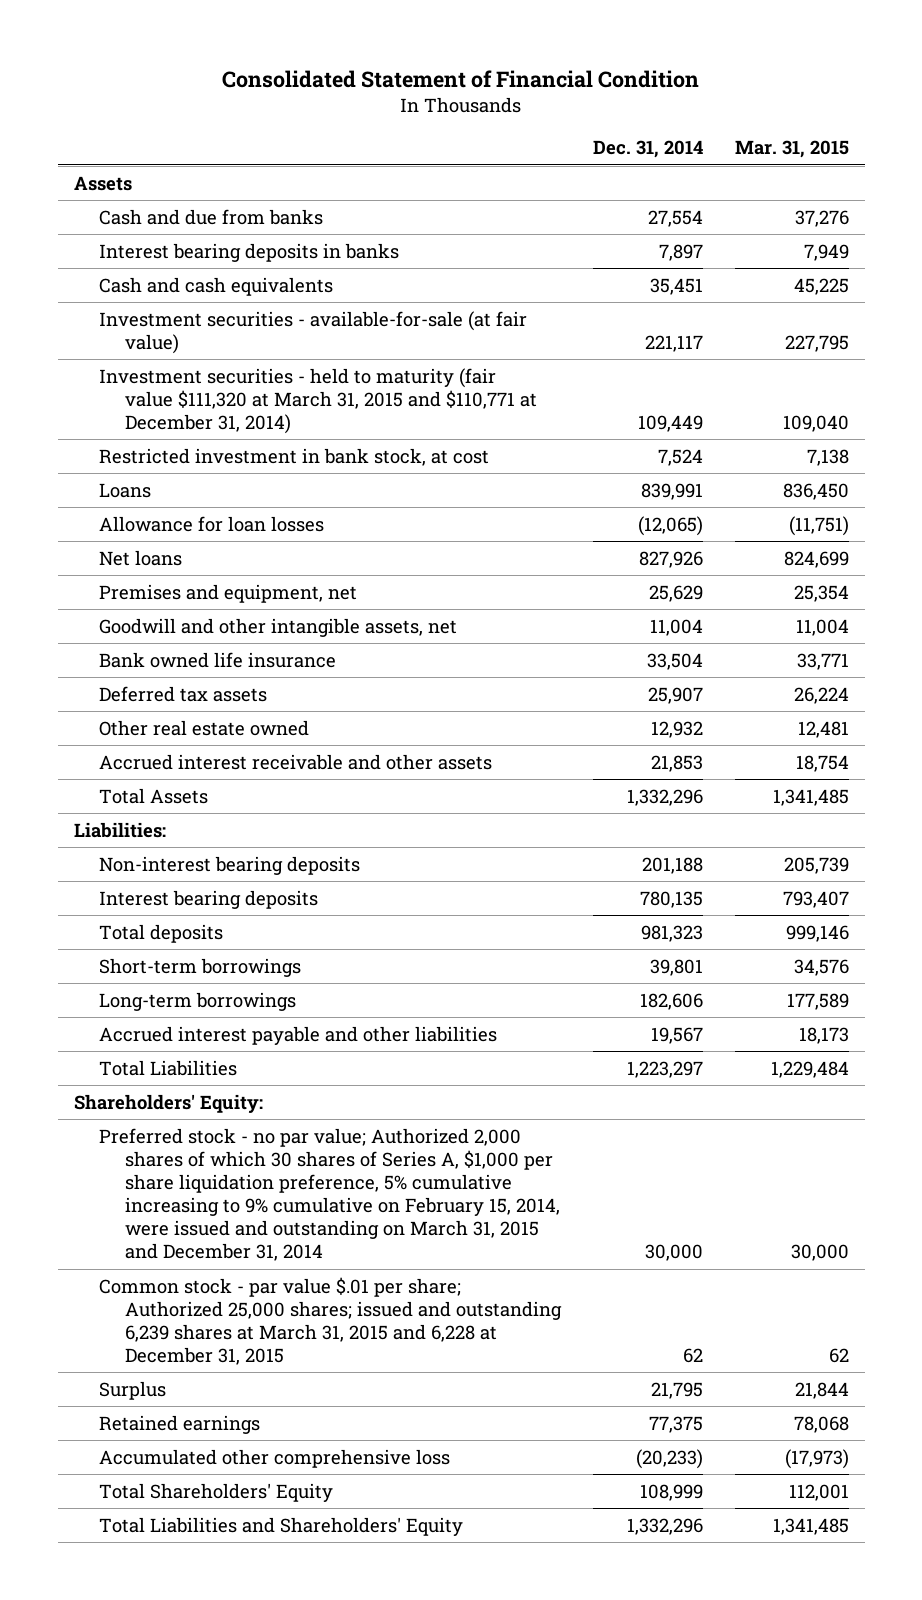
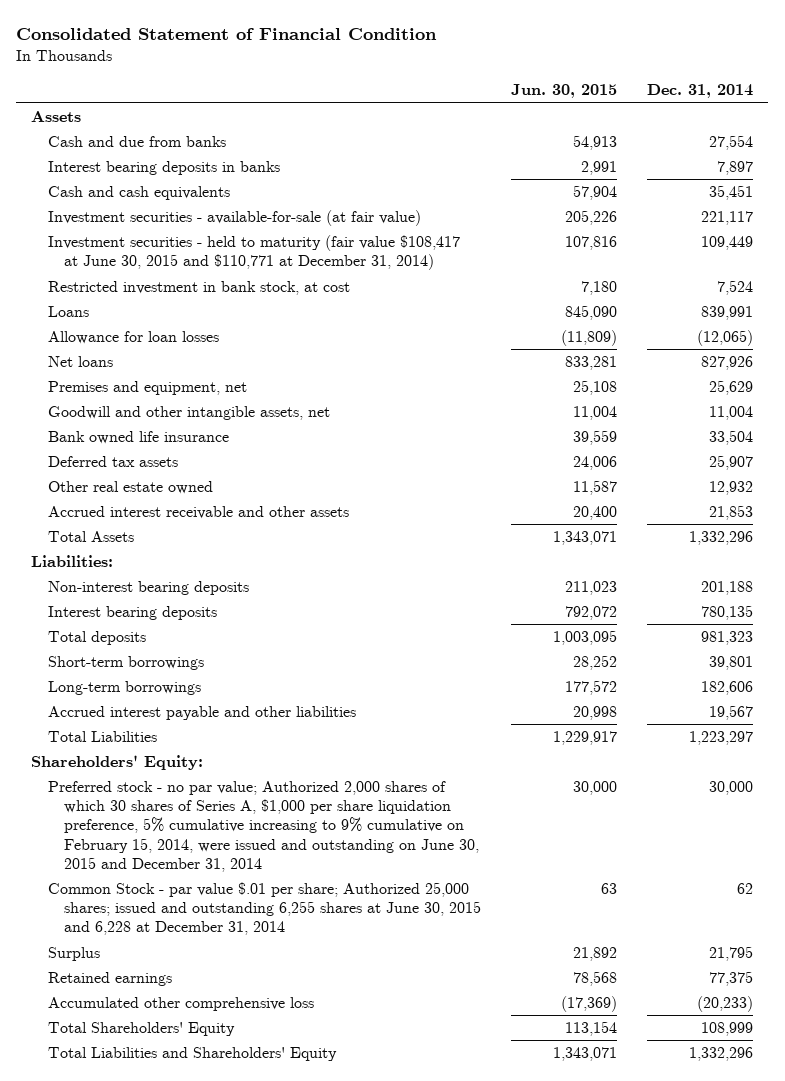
[734,140,849,159] Mar. 31, 2015 -> none
none -> [510,84,617,99] Jun. 30, 2015
[99,367,537,435] Investment securities - held to maturity (fair value $111,320 at March 31, 2015 and $110,771 at December 31, 2014) -> [47,235,460,271] Investment securities - held to maturity (fair value $108,417 at June 30, 2015 and $110,771 at December 31, 2014)
[99,1127,560,1262] Preferred stock - no par value; Authorized 2,000 shares of which 30 shares of Series A, $1,000 per share liquidation preference, 5% cumulative increasing to 9% cumulative on February 15, 2014, were issued and outstanding on March 31, 2015 and December 31, 2014 -> [47,781,479,872] Preferred stock - no par value; Authorized 2,000 shares of which 30 shares of Series A, $1,000 per share liquidation preference, 5% cumulative increasing to 9% cumulative on February 15, 2014, were issued and outstanding on June 30, 2015 and December 31, 2014
[99,1276,562,1366] Common stock - par value $.01 per share; Authorized 25,000 shares; issued and outstanding 6,239 shares at March 31, 2015 and 6,228 at December 31, 2015 -> [47,882,481,936] Common Stock - par value $.01 per share; Authorized 25,000 shares; issued and outstanding 6,255 shares at June 30, 2015 and 6,228 at December 31, 2014

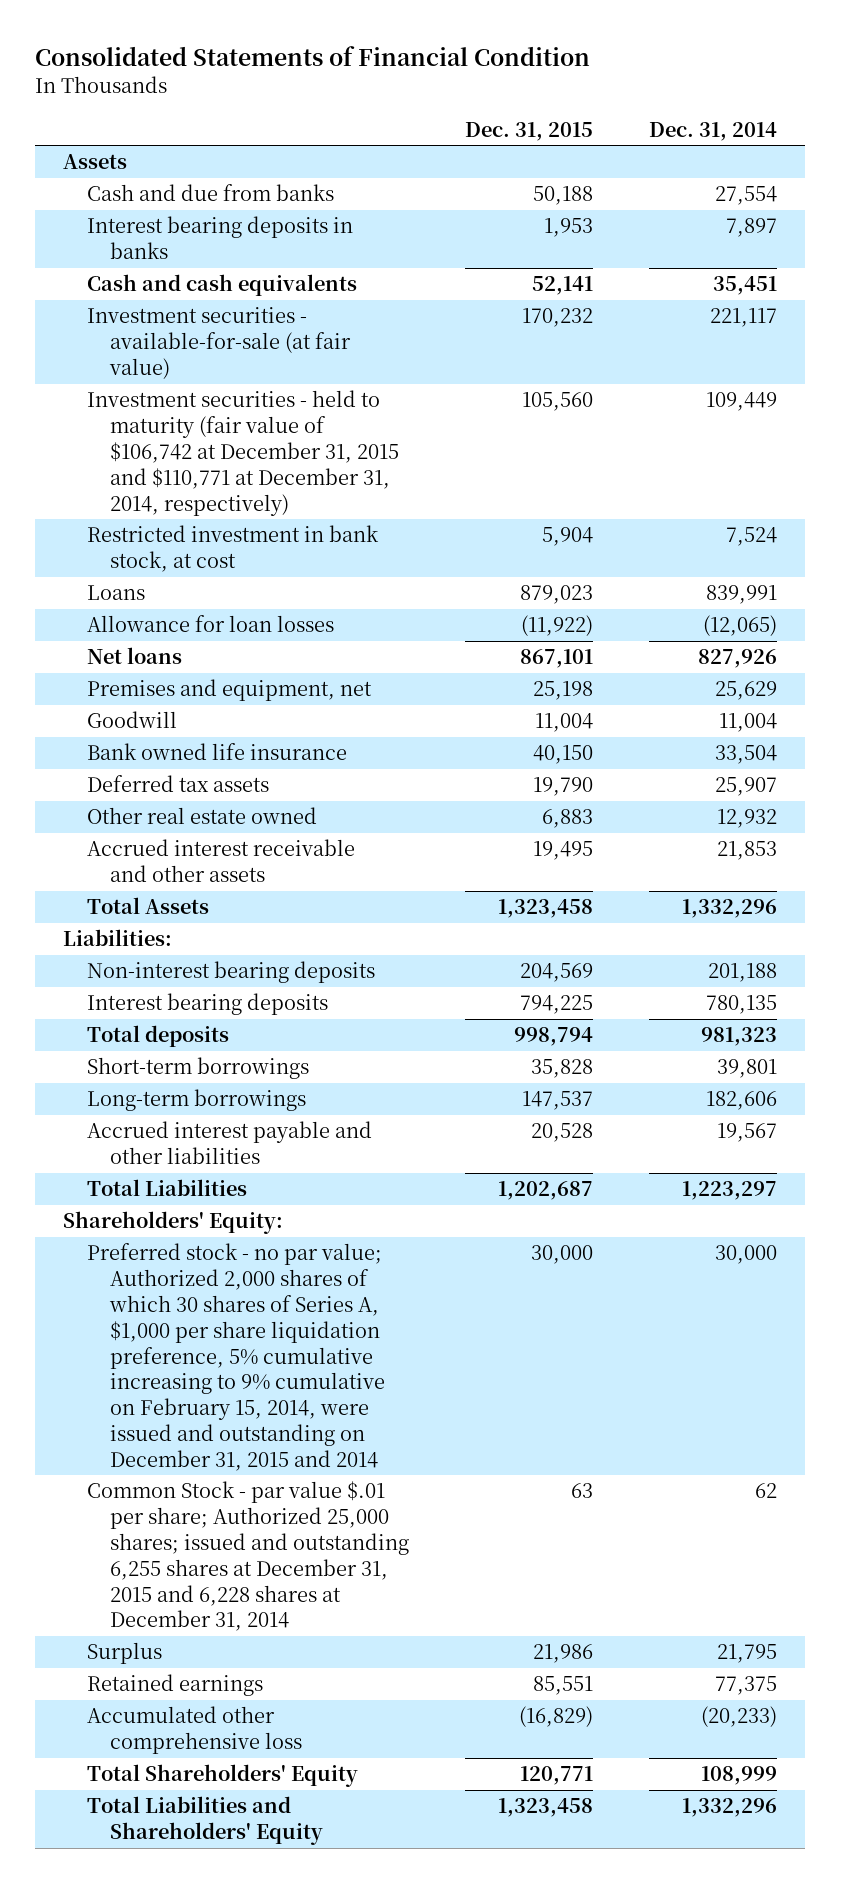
[16,28,438,41] Consolidated Statement of Financial Condition -> [35,46,591,67] Consolidated Statements of Financial Condition
[510,84,617,99] Jun. 30, 2015 -> none
none -> [465,121,594,141] Dec. 31, 2015
[47,235,460,271] Investment securities - held to maturity (fair value $108,417 at June 30, 2015 and $110,771 at December 31, 2014) -> [86,390,400,516] Investment securities - held to maturity (fair value of $106,742 at December 31, 2015 and $110,771 at December 31, 2014, respectively)
[47,406,330,421] Goodwill and other intangible assets, net -> [86,711,177,729] Goodwill
[47,781,479,872] Preferred stock - no par value; Authorized 2,000 shares of which 30 shares of Series A, $1,000 per share liquidation preference, 5% cumulative increasing to 9% cumulative on February 15, 2014, were issued and outstanding on June 30, 2015 and December 31, 2014 -> [86,1243,386,1471] Preferred stock - no par value; Authorized 2,000 shares of which 30 shares of Series A, $1,000 per share liquidation preference, 5% cumulative increasing to 9% cumulative on February 15, 2014, were issued and outstanding on December 31, 2015 and 2014
[47,882,481,936] Common Stock - par value $.01 per share; Authorized 25,000 shares; issued and outstanding 6,255 shares at June 30, 2015 and 6,228 at December 31, 2014 -> [86,1481,410,1632] Common Stock - par value $.01 per share; Authorized 25,000 shares; issued and outstanding 6,255 shares at December 31, 2015 and 6,228 shares at December 31, 2014

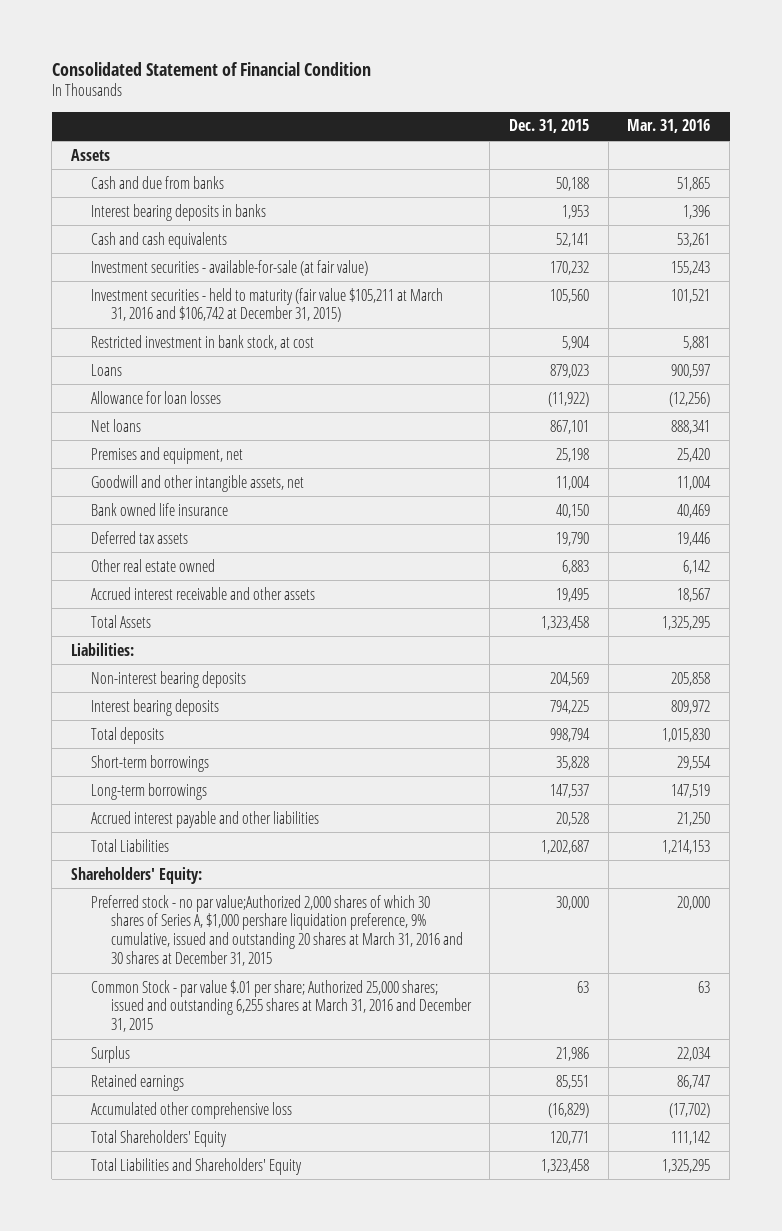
[35,46,591,67] Consolidated Statements of Financial Condition -> [51,61,371,76] Consolidated Statement of Financial Condition
[649,121,778,141] Dec. 31, 2014 -> none
none -> [627,119,711,134] Mar. 31, 2016
[86,390,400,516] Investment securities - held to maturity (fair value of $106,742 at December 31, 2015 and $110,771 at December 31, 2014, respectively) -> [90,287,443,323] Investment securities - held to maturity (fair value $105,211 at March 31, 2016 and $106,742 at December 31, 2015)
[86,711,177,729] Goodwill -> [90,474,304,492] Goodwill and other intangible assets, net
[86,1243,386,1471] Preferred stock - no par value; Authorized 2,000 shares of which 30 shares of Series A, $1,000 per share liquidation preference, 5% cumulative increasing to 9% cumulative on February 15, 2014, were issued and outstanding on December 31, 2015 and 2014 -> [90,894,463,967] Preferred stock - no par value;Authorized 2,000 shares of which 30 shares of Series A, $1,000 pershare liquidation preference, 9% cumulative, issued and outstanding 20 shares at March 31, 2016 and 30 shares at December 31, 2015
[86,1481,410,1632] Common Stock - par value $.01 per share; Authorized 25,000 shares; issued and outstanding 6,255 shares at December 31, 2015 and 6,228 shares at December 31, 2014 -> [90,979,472,1033] Common Stock - par value $.01 per share; Authorized 25,000 shares; issued and outstanding 6,255 shares at March 31, 2016 and December 31, 2015

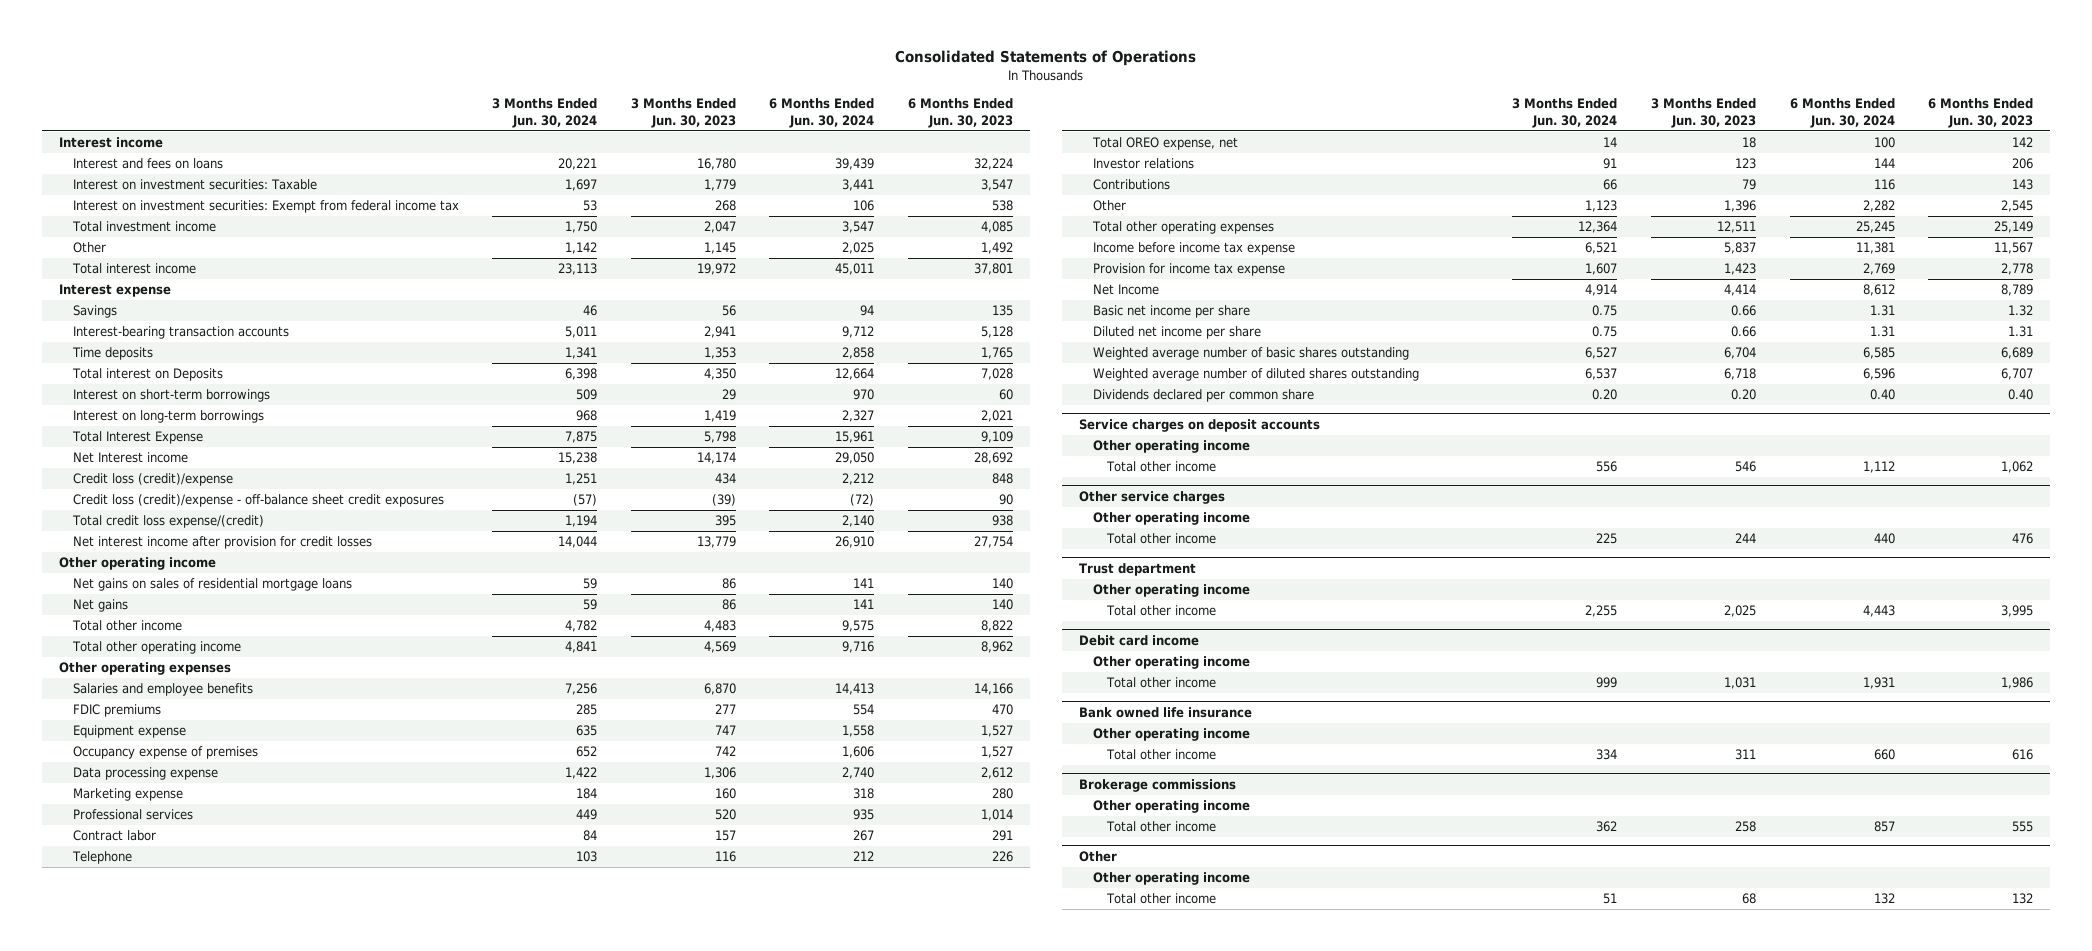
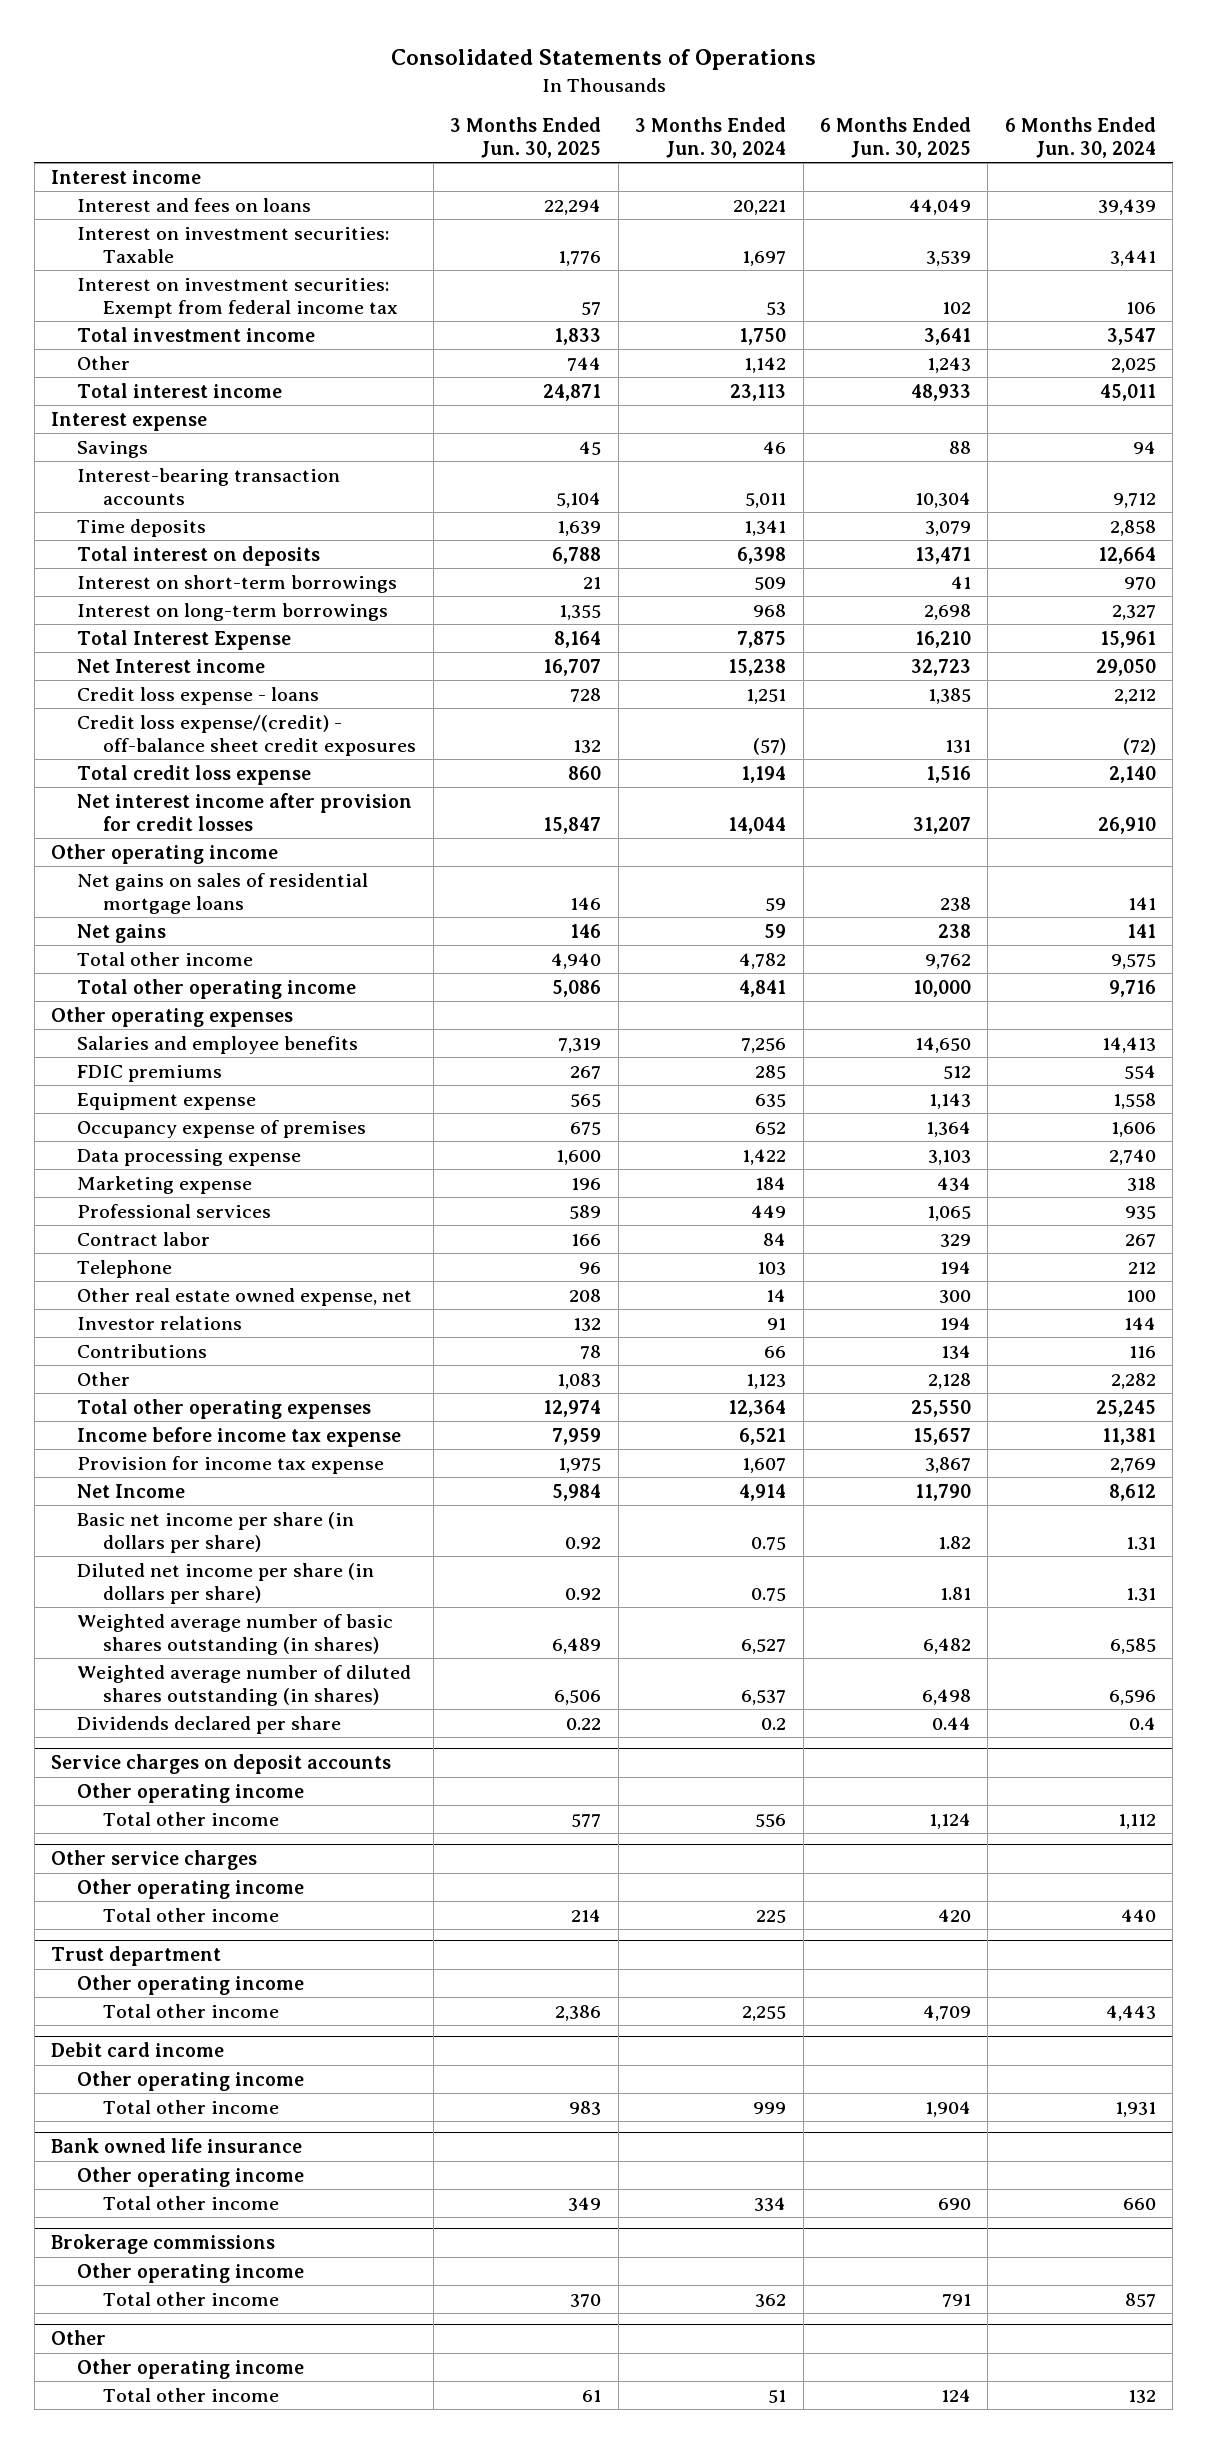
[630,98,736,128] 3 Months Ended Jun. 30, 2023 -> none
[907,98,1013,128] 6 Months Ended Jun. 30, 2023 -> none
none -> [450,117,602,159] 3 Months Ended Jun. 30, 2025
none -> [819,117,971,159] 6 Months Ended Jun. 30, 2025
[71,368,223,382] Total interest on Deposits -> [77,545,321,566] Total interest on deposits
[72,473,233,487] Credit loss (credit)/expense -> [77,686,320,705] Credit loss expense - loans
[72,494,444,508] Credit loss (credit)/expense - off-balance sheet credit exposures -> [77,714,417,756] Credit loss expense/(credit) - off-balance sheet credit exposures
[71,515,264,529] Total credit loss expense/(credit) -> [77,764,312,785] Total credit loss expense
[1091,137,1238,151] Total OREO expense, net -> [77,1287,413,1306] Other real estate owned expense, net
[1092,305,1250,319] Basic net income per share -> [77,1511,355,1553] Basic net income per share (in dollars per share)
[1092,326,1261,340] Diluted net income per share -> [77,1562,375,1604] Diluted net income per share (in dollars per share)
[1092,347,1409,361] Weighted average number of basic shares outstanding -> [77,1613,394,1655] Weighted average number of basic shares outstanding (in shares)
[1092,368,1419,382] Weighted average number of diluted shares outstanding -> [77,1664,412,1706] Weighted average number of diluted shares outstanding (in shares)
[1092,389,1314,403] Dividends declared per common share -> [77,1715,342,1734] Dividends declared per share
[1592,389,1618,401] 0.20 -> [761,1717,787,1730] 0.2
[1869,389,1895,401] 0.40 -> [1128,1716,1156,1730] 0.4

